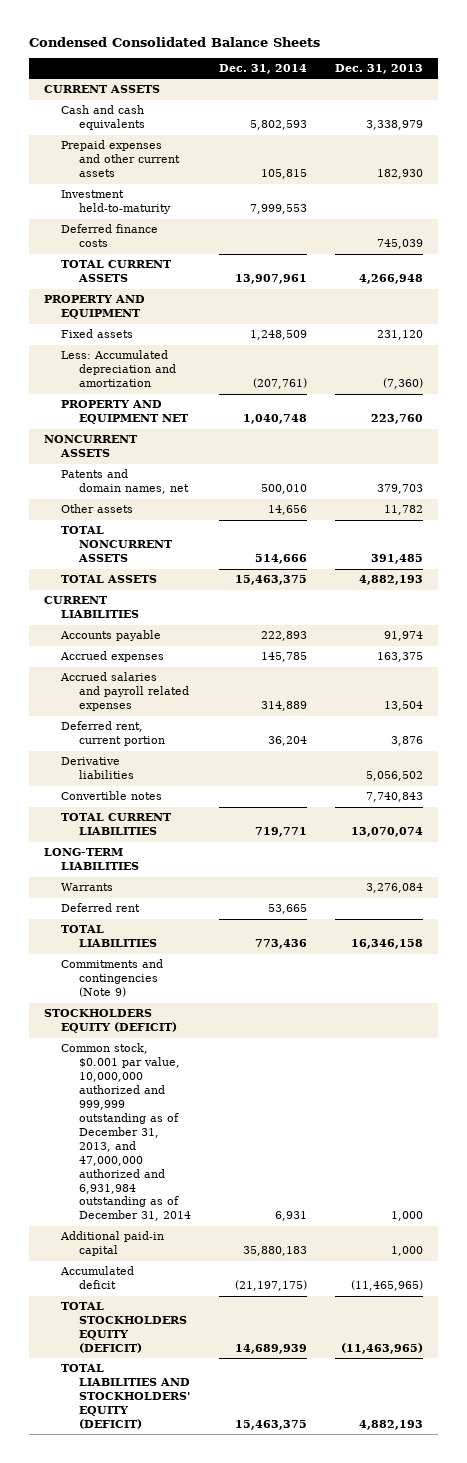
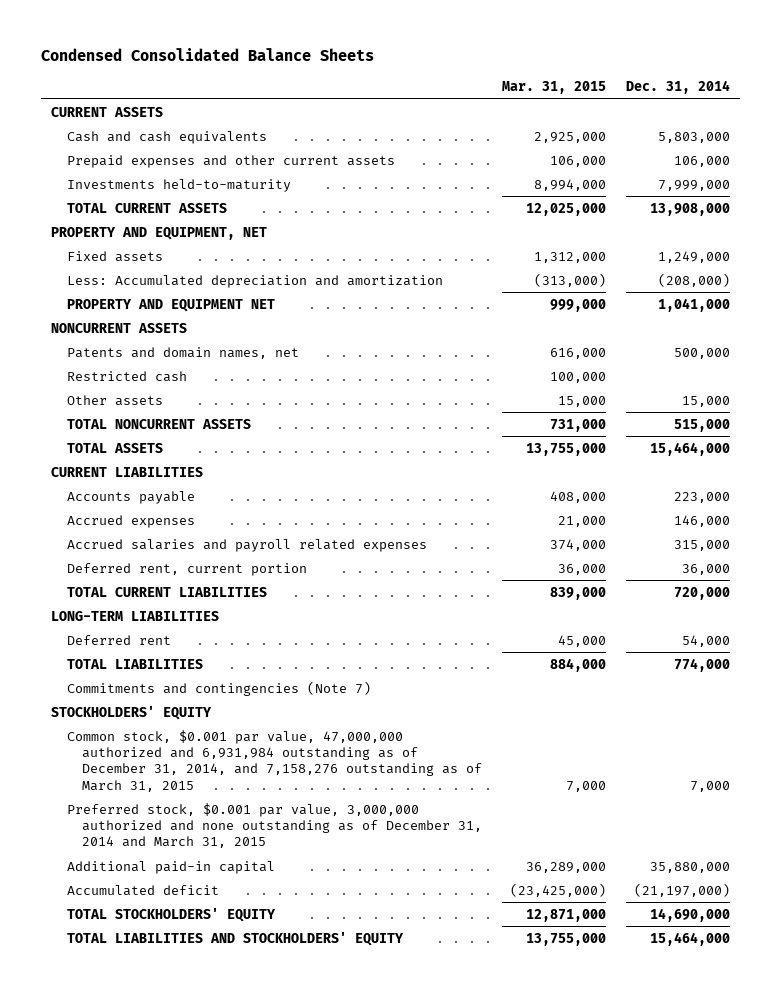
[335,64,424,75] Dec. 31, 2013 -> none
none -> [502,81,607,95] Mar. 31, 2015
[61,224,159,248] Deferred finance costs -> none
[250,120,308,131] 5,802,593 -> [657,131,730,143] 5,803,000
[261,169,308,180] 105,815 -> [673,155,730,167] 106,000
[61,190,171,215] Investment held-to-maturity -> [66,178,291,192] Investments held-to-maturity
[250,204,308,215] 7,999,553 -> [657,179,730,191] 7,999,000
[235,274,308,285] 13,907,961 -> [649,202,730,216] 13,908,000
[43,295,145,320] PROPERTY AND EQUIPMENT -> [50,226,267,240] PROPERTY AND EQUIPMENT, NET
[250,330,308,341] 1,248,509 -> [657,250,730,263] 1,249,000
[253,378,308,390] (207,761) -> [657,272,730,287] (208,000)
[243,414,308,425] 1,040,748 -> [657,297,730,312] 1,041,000
[261,484,308,495] 500,010 -> [673,347,730,359] 500,000
none -> [66,370,187,382] Restricted cash
[268,505,308,516] 14,656 -> [681,395,730,407] 15,000
[255,554,308,565] 514,666 -> [673,418,730,432] 515,000
[235,575,308,586] 15,463,375 -> [649,441,730,456] 15,464,000
[61,757,134,780] Derivative liabilities -> none
[61,791,163,801] Convertible notes -> none
[261,631,308,642] 222,893 -> [673,491,730,503] 223,000
[261,652,308,663] 145,785 -> [673,514,730,527] 146,000
[261,701,308,712] 314,889 -> [673,539,730,551] 315,000
[268,736,308,747] 36,204 -> [681,563,730,575] 36,000
[255,827,308,838] 719,771 -> [673,586,730,600] 720,000
[61,883,114,892] Warrants -> none
[268,904,308,915] 53,665 -> [681,634,730,647] 54,000
[255,939,308,950] 773,436 -> [673,657,730,672] 774,000
[61,959,164,998] Commitments and contingencies (Note 9) -> [66,680,371,696] Commitments and contingencies (Note 7)
[43,1009,178,1034] STOCKHOLDERS EQUITY (DEFICIT) -> [50,705,212,720] STOCKHOLDERS' EQUITY
[61,1043,191,1222] Common stock, $0.001 par value, 10,000,000 authorized and 999,999 outstanding as of December 31, 2013, and 47,000,000 authorized and 6,931,984 outstanding as of December 31, 2014 -> [66,729,483,792] Common stock, $0.001 par value, 47,000,000 authorized and 6,931,984 outstanding as of December 31, 2014, and 7,158,276 outstanding as of March 31, 2015
[275,1211,308,1222] 6,931 -> [689,780,730,792] 7,000
none -> [66,802,483,849] Preferred stock, $0.001 par value, 3,000,000 authorized and none outstanding as of December 31, 2014 and March 31, 2015
[243,1246,308,1257] 35,880,183 -> [649,861,730,873] 35,880,000
[235,1280,308,1292] (21,197,175) -> [633,882,730,897] (21,197,000)
[61,1302,187,1354] TOTAL STOCKHOLDERS EQUITY (DEFICIT) -> [66,907,276,922] TOTAL STOCKHOLDERS' EQUITY
[235,1344,308,1355] 14,689,939 -> [649,907,730,922] 14,690,000
[61,1364,190,1430] TOTAL LIABILITIES AND STOCKHOLDERS' EQUITY (DEFICIT) -> [66,931,404,946] TOTAL LIABILITIES AND STOCKHOLDERS' EQUITY
[235,1420,308,1431] 15,463,375 -> [649,931,730,946] 15,464,000

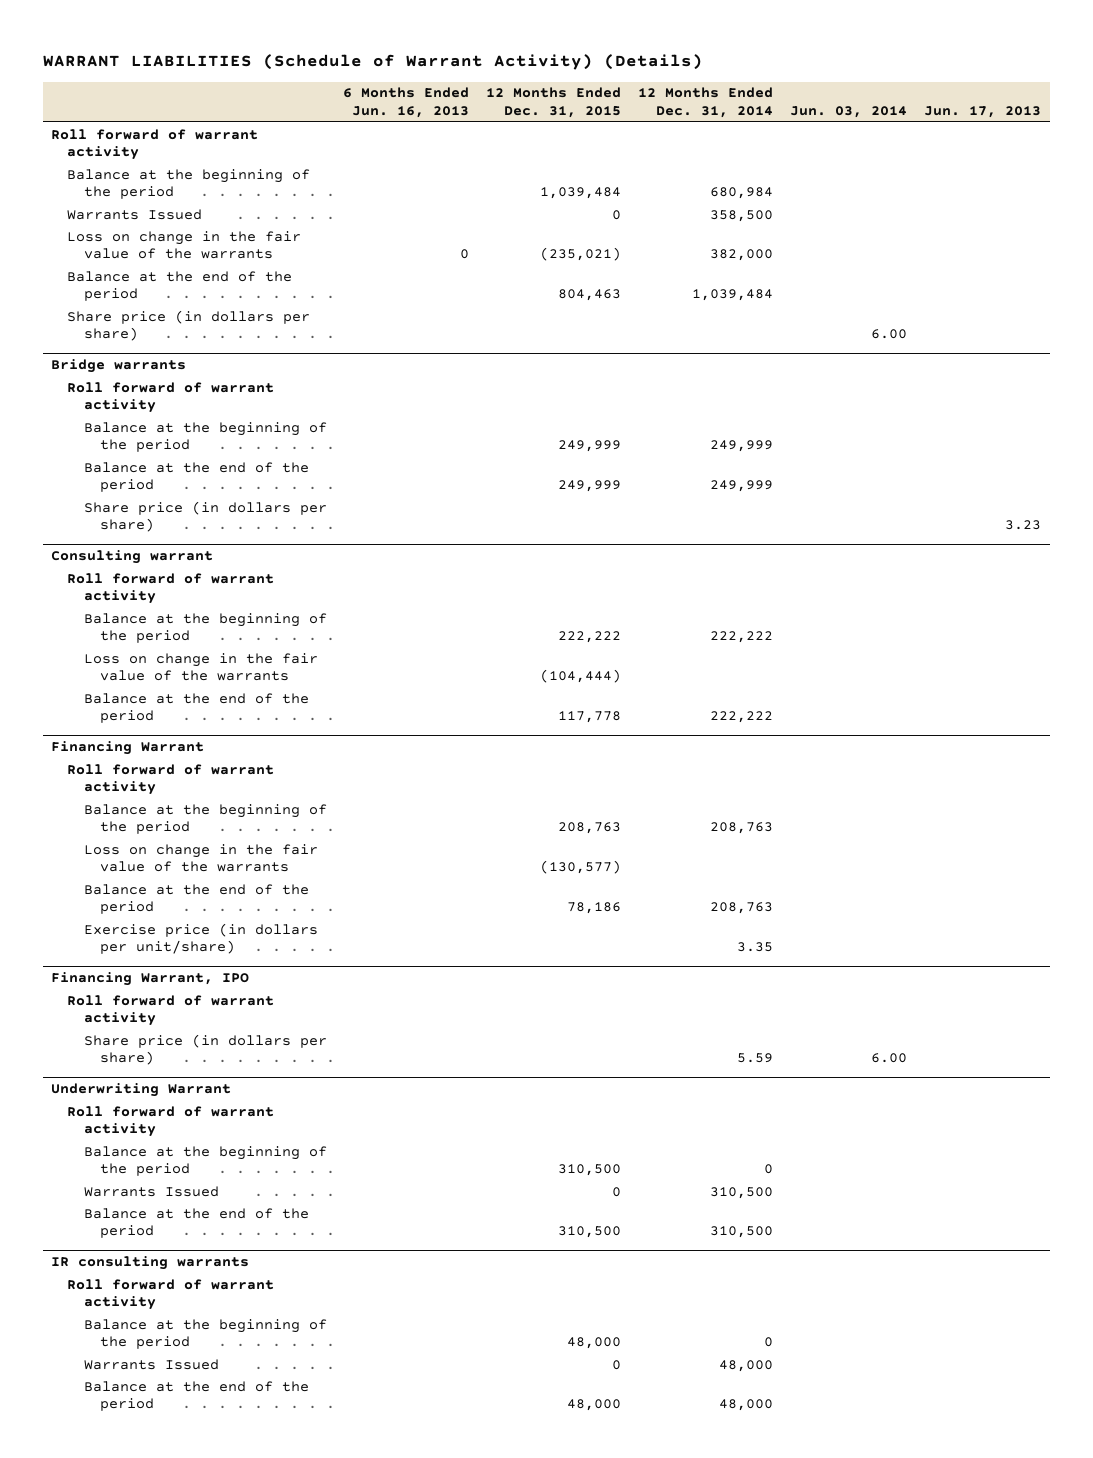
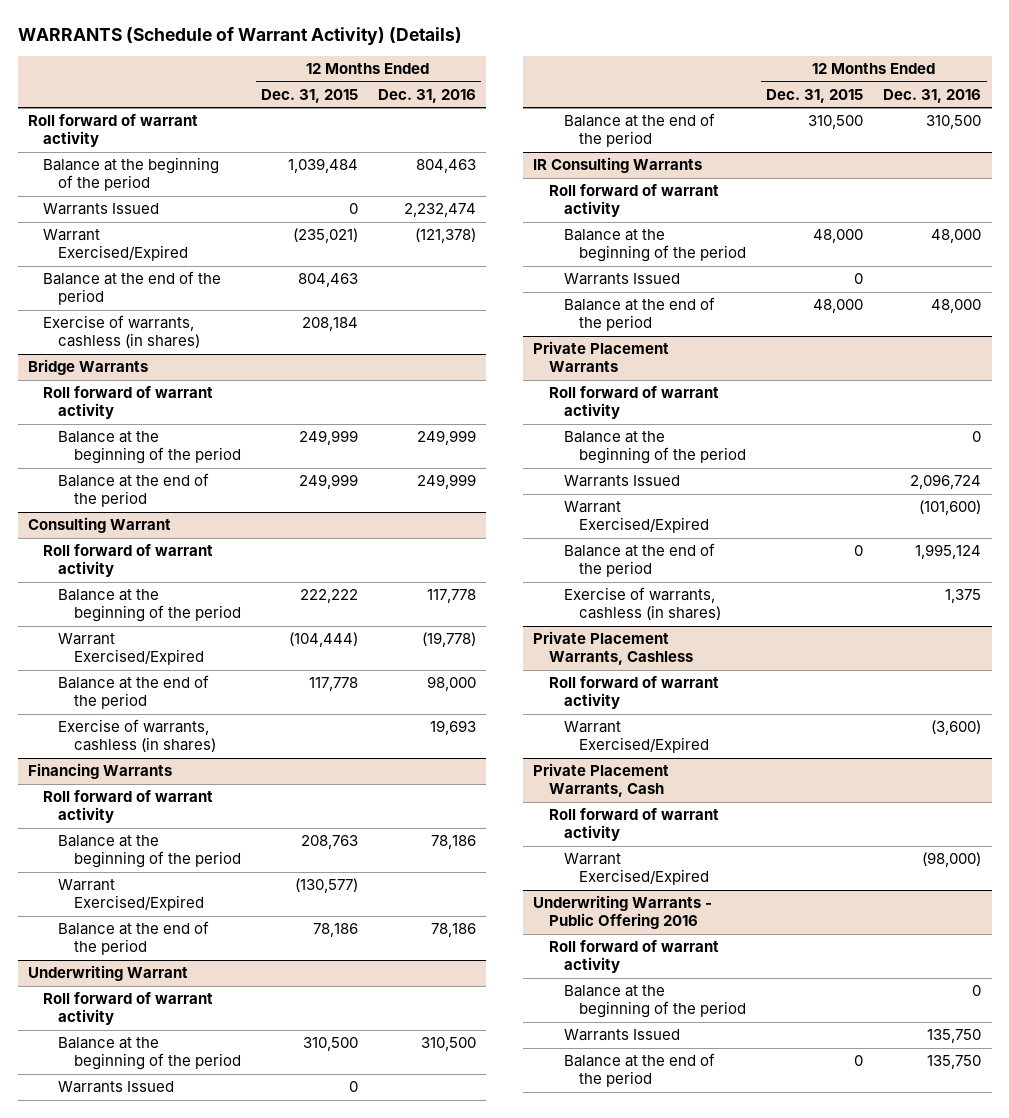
[42,54,703,71] WARRANT LIABILITIES (Schedule of Warrant Activity) (Details) -> [17,27,462,46] WARRANTS (Schedule of Warrant Activity) (Details)
[343,87,470,119] 6 Months Ended Jun. 16, 2013 -> none
[638,87,774,119] 12 Months Ended Dec. 31, 2014 -> none
[790,106,908,119] Jun. 03, 2014 -> none
[924,106,1042,119] Jun. 17, 2013 -> none
none -> [377,88,476,103] Dec. 31, 2016
[67,230,302,260] Loss on change in the fair value of the warrants -> [43,229,189,262] Warrant Exercised/Expired
[67,309,311,342] Share price (in dollars per share) -> none
none -> [43,315,201,349] Exercise of warrants, cashless (in shares)
[51,359,187,374] Bridge warrants -> [27,359,148,376] Bridge Warrants
[83,500,327,533] Share price (in dollars per share) -> none
[51,550,214,565] Consulting warrant -> [27,517,171,534] Consulting Warrant
[83,652,318,682] Loss on change in the fair value of the warrants -> [58,633,204,666] Warrant Exercised/Expired
none -> [58,719,216,753] Exercise of warrants, cashless (in shares)
[51,741,205,756] Financing Warrant -> [27,763,172,780] Financing Warrants
[83,843,318,873] Loss on change in the fair value of the warrants -> [58,879,204,912] Warrant Exercised/Expired
[83,922,318,955] Exercise price (in dollars per unit/share) -> none
[51,972,250,987] Financing Warrant, IPO -> none
[67,994,275,1027] Roll forward of warrant activity -> none
[83,1033,327,1066] Share price (in dollars per share) -> none
[51,1256,250,1271] IR consulting warrants -> [533,157,703,174] IR Consulting Warrants
none -> [533,341,670,373] Private Placement Warrants
none -> [548,386,719,420] Roll forward of warrant activity
none -> [564,431,747,465] Balance at the beginning of the period
none -> [564,475,681,488] Warrants Issued
none -> [564,501,710,534] Warrant Exercised/Expired
none -> [564,543,716,578] Balance at the end of the period
none -> [564,587,722,621] Exercise of warrants, cashless (in shares)
none -> [533,631,693,666] Private Placement Warrants, Cashless
none -> [548,676,719,710] Roll forward of warrant activity
none -> [564,721,710,754] Warrant Exercised/Expired
none -> [533,763,670,798] Private Placement Warrants, Cash
none -> [548,808,719,842] Roll forward of warrant activity
none -> [564,853,710,886] Warrant Exercised/Expired
none -> [533,895,713,930] Underwriting Warrants - Public Offering 2016
none -> [548,940,719,974] Roll forward of warrant activity
none -> [564,985,747,1019] Balance at the beginning of the period
none -> [564,1029,681,1042] Warrants Issued
none -> [564,1053,716,1088] Balance at the end of the period

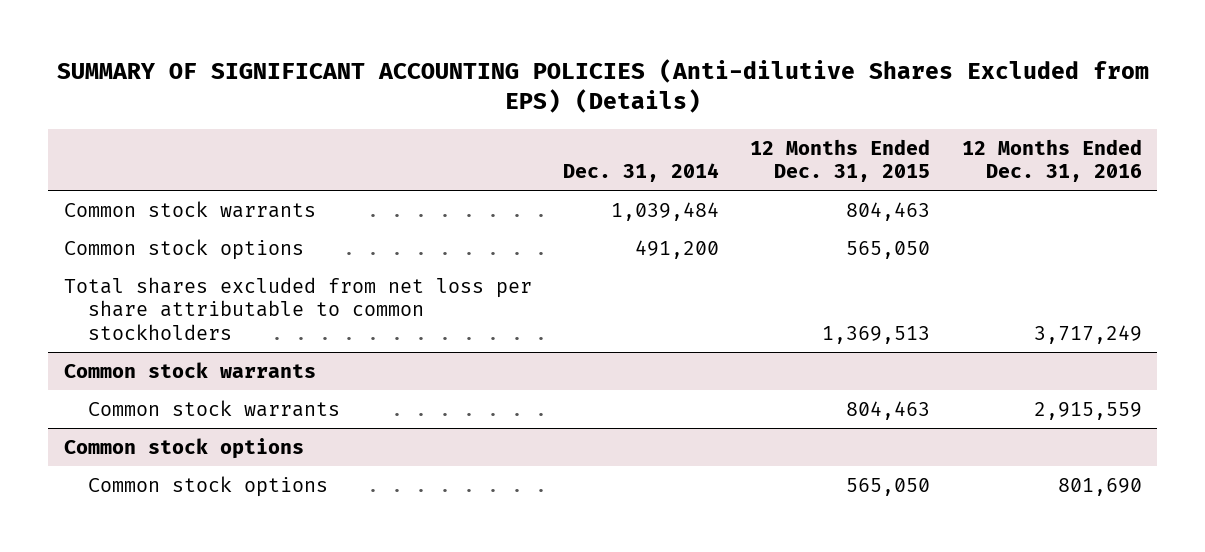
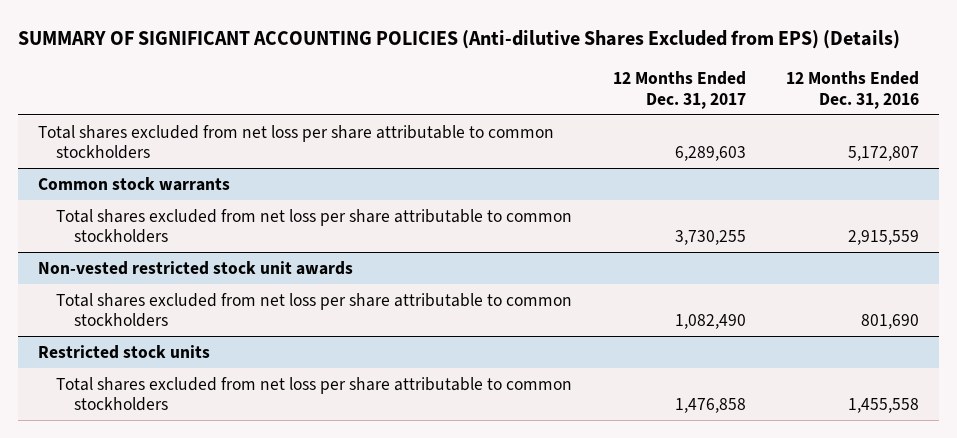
[562,163,719,183] Dec. 31, 2014 -> none
[750,138,931,183] 12 Months Ended Dec. 31, 2015 -> none
none -> [612,71,746,109] 12 Months Ended Dec. 31, 2017
[63,200,316,218] Common stock warrants -> none
[63,238,304,260] Common stock options -> none
[1033,324,1142,344] 3,717,249 -> [848,146,920,162] 5,172,807
[88,399,341,417] Common stock warrants -> [55,208,572,244] Total shares excluded from net loss per share attributable to common stockholders
[63,437,304,459] Common stock options -> [38,260,354,275] Non-vested restricted stock unit awards
[88,475,329,497] Common stock options -> [55,292,572,328] Total shares excluded from net loss per share attributable to common stockholders
none -> [38,344,211,359] Restricted stock units
none -> [55,376,572,412] Total shares excluded from net loss per share attributable to common stockholders

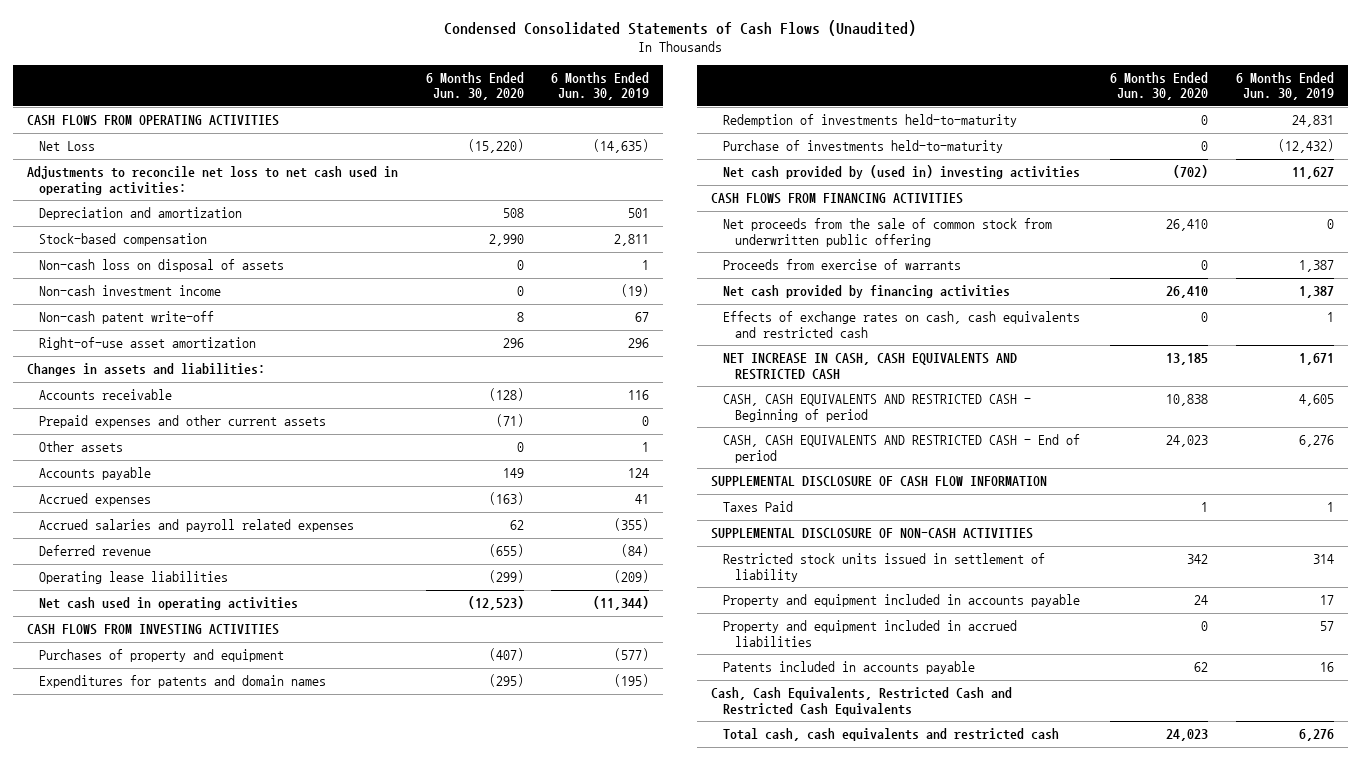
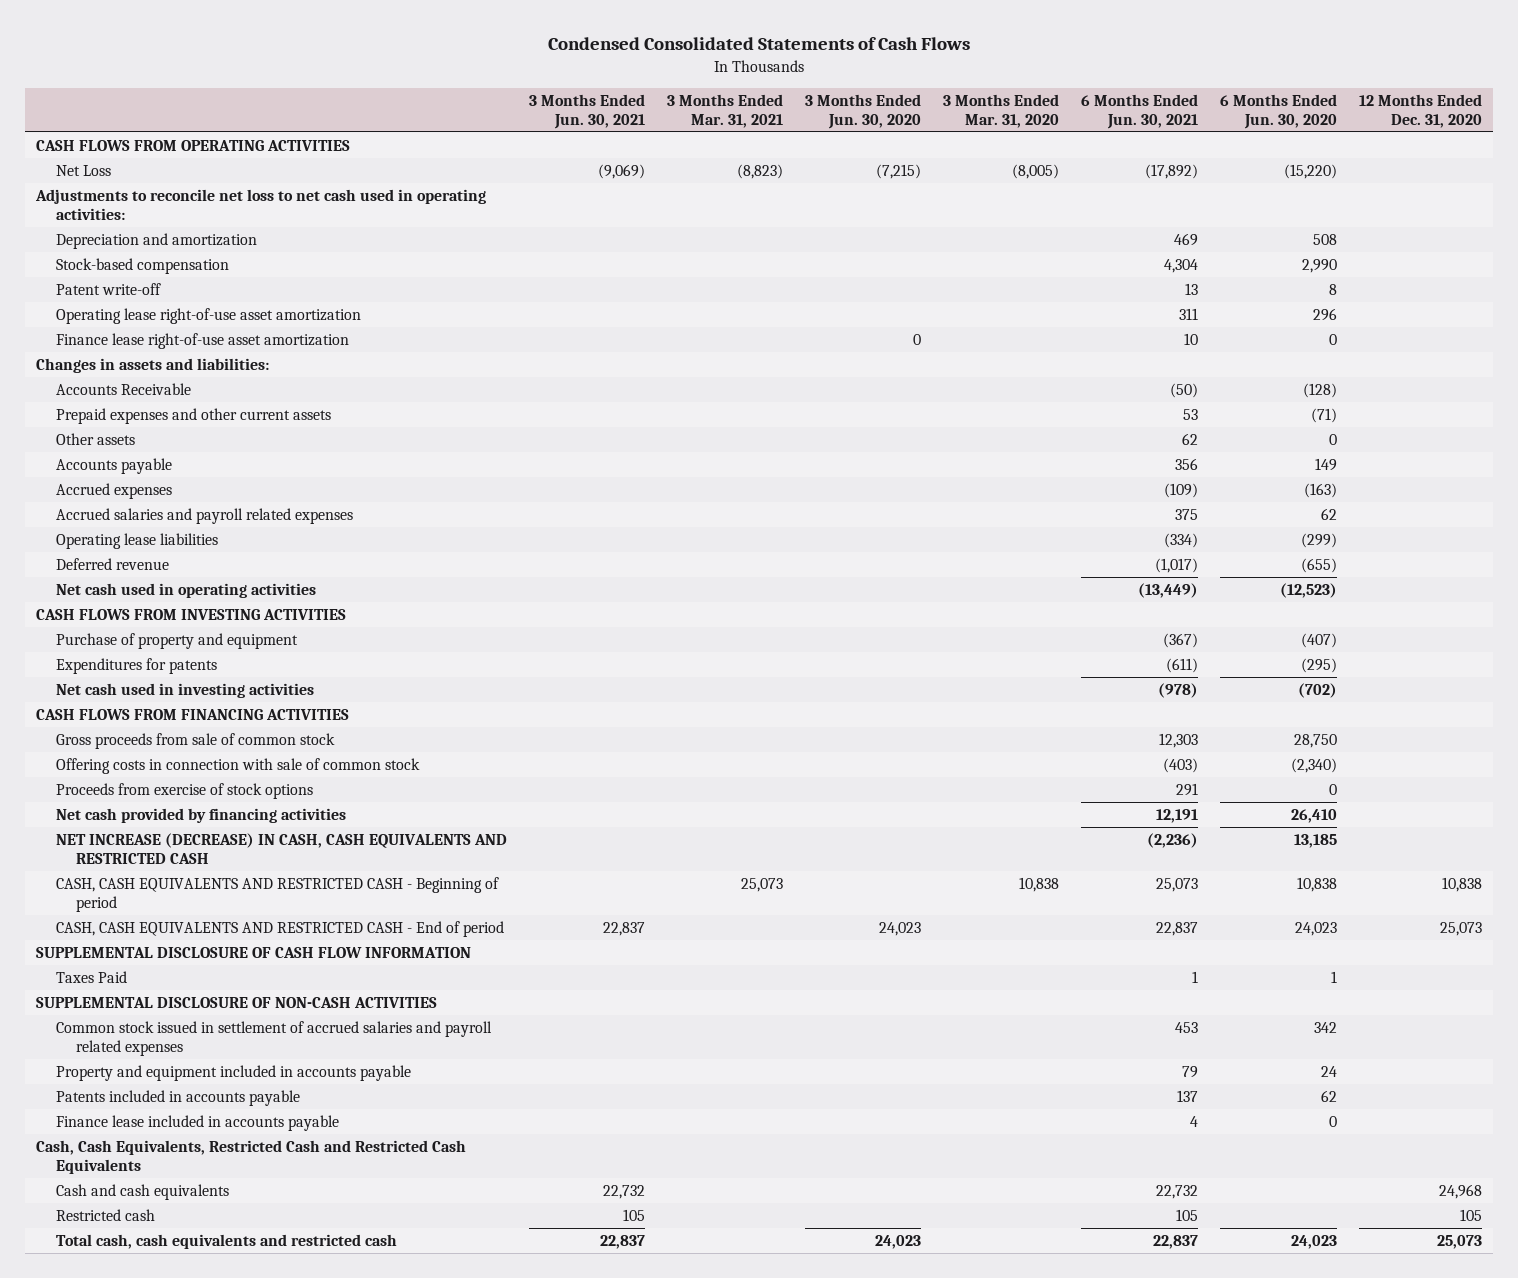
[444,20,917,37] Condensed Consolidated Statements of Cash Flows (Unaudited) -> [548,36,971,50] Condensed Consolidated Statements of Cash Flows
[551,71,650,101] 6 Months Ended Jun. 30, 2019 -> none
none -> [529,93,646,129] 3 Months Ended Jun. 30, 2021
none -> [667,93,784,128] 3 Months Ended Mar. 31, 2021
none -> [805,93,922,129] 3 Months Ended Jun. 30, 2020
none -> [943,93,1060,128] 3 Months Ended Mar. 31, 2020
none -> [1081,93,1199,129] 6 Months Ended Jun. 30, 2021
none -> [1359,93,1483,128] 12 Months Ended Dec. 31, 2020
[38,259,284,273] Non-cash loss on disposal of assets -> none
[38,285,221,297] Non-cash investment income -> none
[38,311,214,325] Non-cash patent write-off -> [56,282,162,295] Patent write-off
[38,337,256,351] Right-of-use asset amortization -> [56,307,362,324] Operating lease right-of-use asset amortization
none -> [56,332,350,349] Finance lease right-of-use asset amortization
[38,389,172,401] Accounts receivable -> [56,382,192,395] Accounts Receivable
[38,545,151,557] Deferred revenue -> [56,557,170,570] Deferred revenue
[722,114,1017,128] Redemption of investments held-to-maturity -> none
[722,140,1003,154] Purchase of investments held-to-maturity -> none
[38,649,284,663] Purchases of property and equipment -> [56,632,299,649] Purchase of property and equipment
[38,675,326,689] Expenditures for patents and domain names -> [56,657,218,674] Expenditures for patents
[722,165,1080,180] Net cash provided by (used in) investing activities -> [56,682,315,698] Net cash used in investing activities
[722,218,1052,247] Net proceeds from the sale of common stock from underwritten public offering -> [56,732,336,749] Gross proceeds from sale of common stock
[1165,219,1208,232] 26,410 -> [1294,733,1338,748] 28,750
none -> [56,757,421,774] Offering costs in connection with sale of common stock
[722,259,961,271] Proceeds from exercise of warrants -> [56,782,314,799] Proceeds from exercise of stock options
[722,311,1080,338] Effects of exchange rates on cash, cash equivalents and restricted cash -> none
[722,353,1017,380] NET INCREASE IN CASH, CASH EQUIVALENTS AND RESTRICTED CASH -> [56,832,508,864] NET INCREASE (DECREASE) IN CASH, CASH EQUIVALENTS AND RESTRICTED CASH
[722,553,1045,582] Restricted stock units issued in settlement of liability -> [56,1020,493,1056] Common stock issued in settlement of accrued salaries and payroll related expenses
[722,620,1017,647] Property and equipment included in accrued liabilities -> none
none -> [56,1114,340,1131] Finance lease included in accounts payable
none -> [56,1183,230,1200] Cash and cash equivalents
none -> [56,1208,156,1221] Restricted cash

